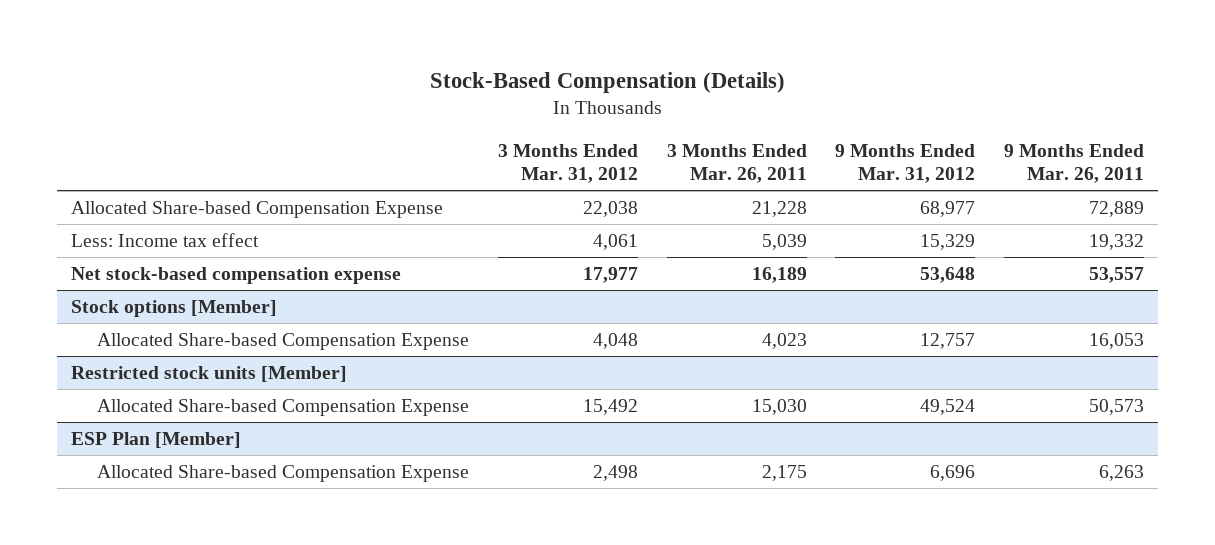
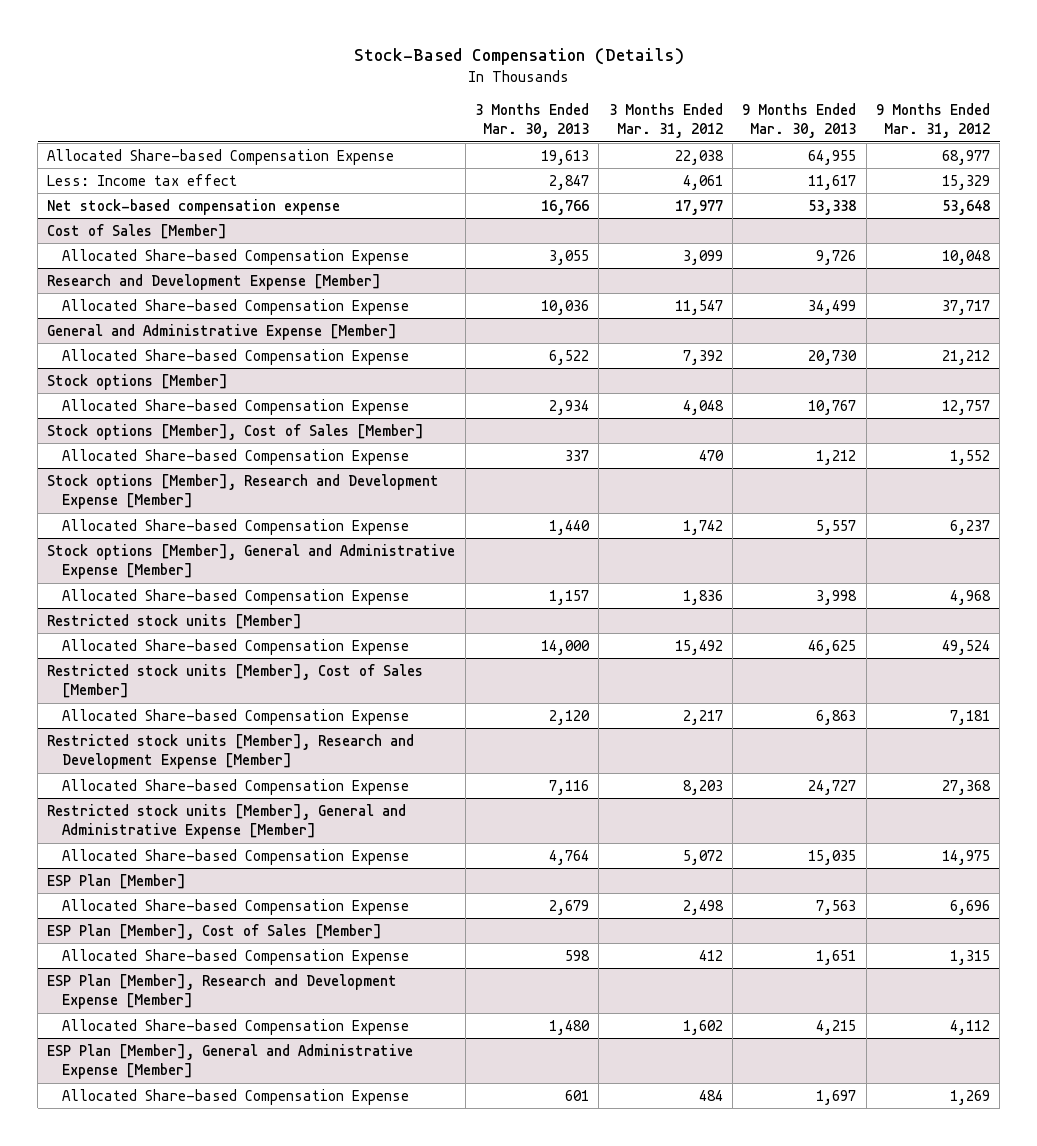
[666,143,807,183] 3 Months Ended Mar. 26, 2011 -> none
[1003,143,1144,183] 9 Months Ended Mar. 26, 2011 -> none
none -> [475,102,590,139] 3 Months Ended Mar. 30, 2013
none -> [742,102,857,139] 9 Months Ended Mar. 30, 2013
none -> [47,223,228,239] Cost of Sales [Member]
none -> [62,248,410,265] Allocated Share-based Compensation Expense
none -> [47,273,382,290] Research and Development Expense [Member]
none -> [62,298,410,315] Allocated Share-based Compensation Expense
none -> [47,323,398,340] General and Administrative Expense [Member]
none -> [62,348,410,365] Allocated Share-based Compensation Expense
none -> [47,423,425,440] Stock options [Member], Cost of Sales [Member]
none -> [62,448,410,465] Allocated Share-based Compensation Expense
none -> [47,473,440,510] Stock options [Member], Research and Development Expense [Member]
none -> [62,518,410,535] Allocated Share-based Compensation Expense
none -> [47,543,456,580] Stock options [Member], General and Administrative Expense [Member]
none -> [62,588,410,605] Allocated Share-based Compensation Expense
none -> [47,663,424,699] Restricted stock units [Member], Cost of Sales [Member]
none -> [62,708,410,725] Allocated Share-based Compensation Expense
none -> [47,733,415,770] Restricted stock units [Member], Research and Development Expense [Member]
none -> [62,778,410,795] Allocated Share-based Compensation Expense
none -> [47,803,407,840] Restricted stock units [Member], General and Administrative Expense [Member]
none -> [62,848,410,865] Allocated Share-based Compensation Expense
none -> [47,923,383,940] ESP Plan [Member], Cost of Sales [Member]
none -> [62,948,410,965] Allocated Share-based Compensation Expense
none -> [47,973,398,1010] ESP Plan [Member], Research and Development Expense [Member]
none -> [62,1018,410,1035] Allocated Share-based Compensation Expense
none -> [47,1043,414,1080] ESP Plan [Member], General and Administrative Expense [Member]
none -> [62,1088,410,1105] Allocated Share-based Compensation Expense

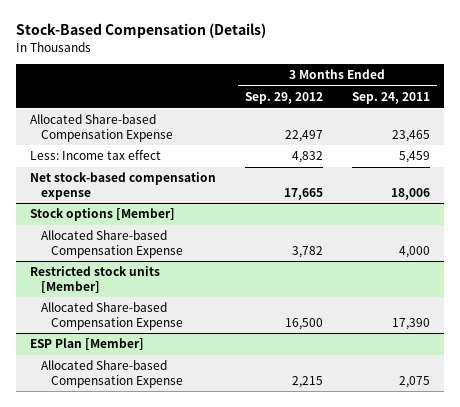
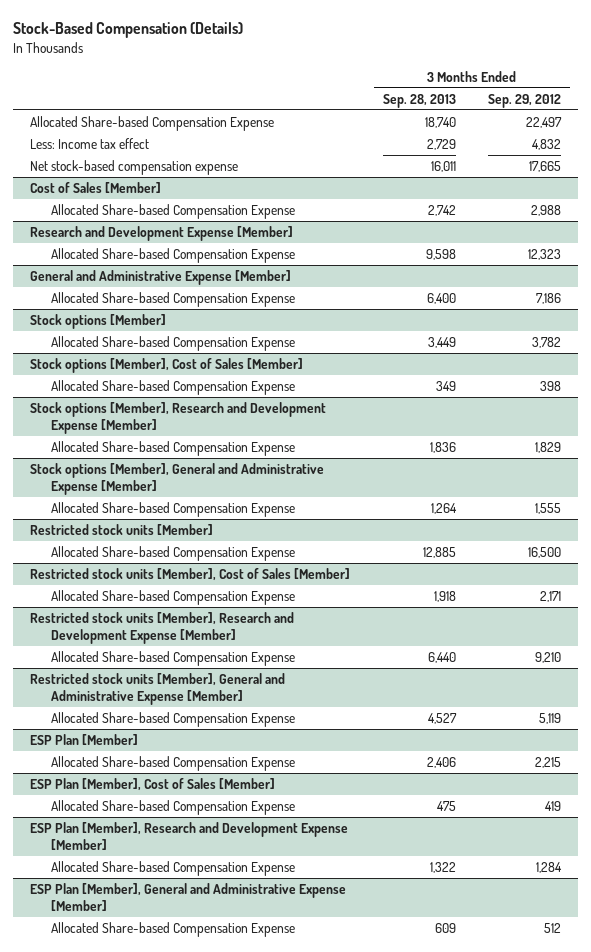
[351,92,430,105] Sep. 24, 2011 -> none
none -> [382,93,456,108] Sep. 28, 2013
none -> [29,181,161,193] Cost of Sales [Member]
none -> [51,203,296,219] Allocated Share-based Compensation Expense
none -> [29,225,293,241] Research and Development Expense [Member]
none -> [51,247,296,263] Allocated Share-based Compensation Expense
none -> [29,269,291,285] General and Administrative Expense [Member]
none -> [51,291,296,307] Allocated Share-based Compensation Expense
none -> [29,357,303,373] Stock options [Member], Cost of Sales [Member]
none -> [51,379,296,395] Allocated Share-based Compensation Expense
none -> [29,401,326,434] Stock options [Member], Research and Development Expense [Member]
none -> [51,440,296,456] Allocated Share-based Compensation Expense
none -> [29,462,324,495] Stock options [Member], General and Administrative Expense [Member]
none -> [51,501,296,517] Allocated Share-based Compensation Expense
none -> [29,567,350,581] Restricted stock units [Member], Cost of Sales [Member]
none -> [51,589,296,605] Allocated Share-based Compensation Expense
none -> [29,611,294,644] Restricted stock units [Member], Research and Development Expense [Member]
none -> [51,650,296,666] Allocated Share-based Compensation Expense
none -> [29,672,285,705] Restricted stock units [Member], General and Administrative Expense [Member]
none -> [51,711,296,727] Allocated Share-based Compensation Expense
none -> [29,777,275,791] ESP Plan [Member], Cost of Sales [Member]
none -> [51,799,296,815] Allocated Share-based Compensation Expense
none -> [29,821,348,850] ESP Plan [Member], Research and Development Expense [Member]
none -> [51,860,296,876] Allocated Share-based Compensation Expense
none -> [29,882,346,911] ESP Plan [Member], General and Administrative Expense [Member]
none -> [51,921,296,937] Allocated Share-based Compensation Expense

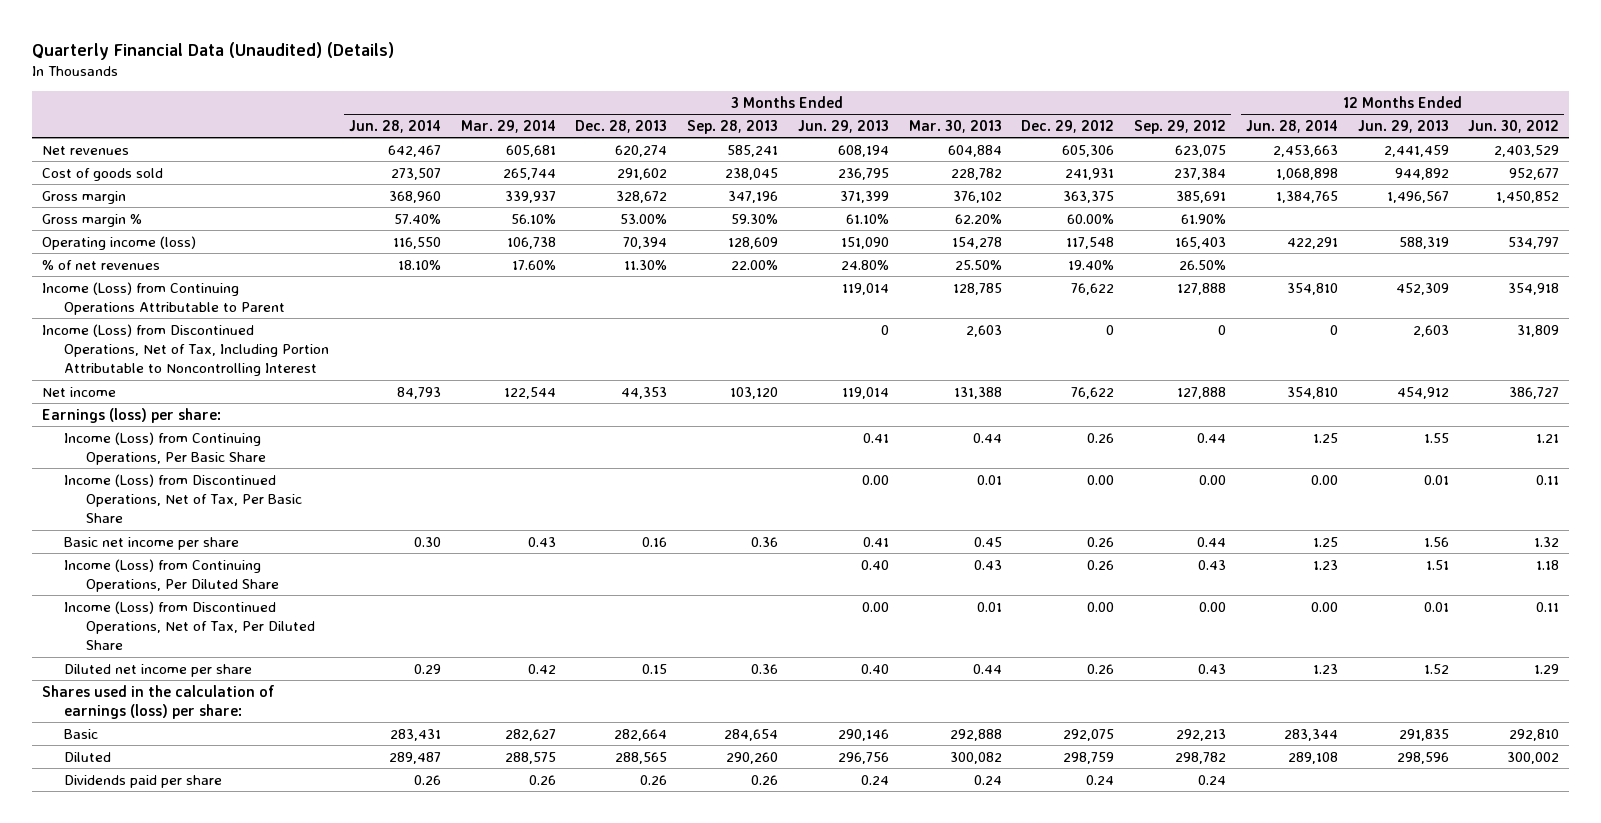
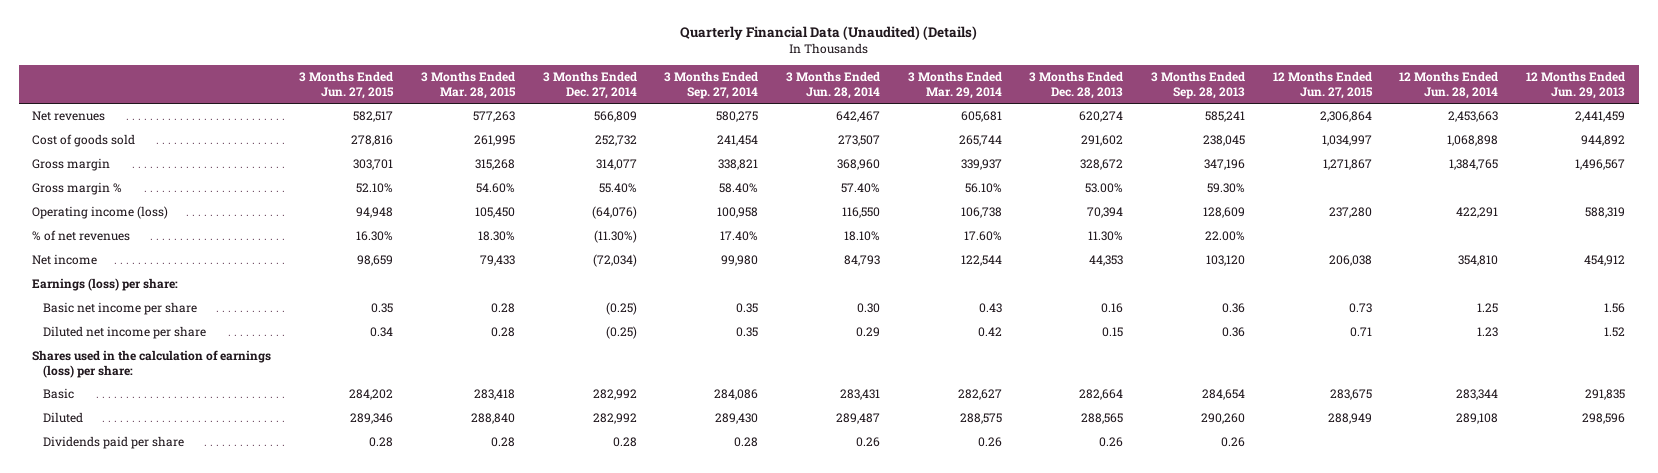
[797,119,889,133] Jun. 29, 2013 -> none
[908,119,1002,133] Mar. 30, 2013 -> none
[1021,119,1115,133] Dec. 29, 2012 -> none
[1134,119,1227,134] Sep. 29, 2012 -> none
[1468,119,1560,133] Jun. 30, 2012 -> none
none -> [299,71,395,99] 3 Months Ended Jun. 27, 2015
none -> [420,71,516,99] 3 Months Ended Mar. 28, 2015
none -> [542,71,637,99] 3 Months Ended Dec. 27, 2014
none -> [664,71,759,99] 3 Months Ended Sep. 27, 2014
none -> [1272,71,1373,99] 12 Months Ended Jun. 27, 2015
[42,281,286,315] Income (Loss) from Continuing Operations Attributable to Parent -> none
[42,323,330,377] Income (Loss) from Discontinued Operations, Net of Tax, Including Portion Attributable to Noncontrolling Interest -> none
[64,431,267,465] Income (Loss) from Continuing Operations, Per Basic Share -> none
[64,473,303,524] Income (Loss) from Discontinued Operations, Net of Tax, Per Basic Share -> none
[64,558,280,592] Income (Loss) from Continuing Operations, Per Diluted Share -> none
[64,600,316,651] Income (Loss) from Discontinued Operations, Net of Tax, Per Diluted Share -> none

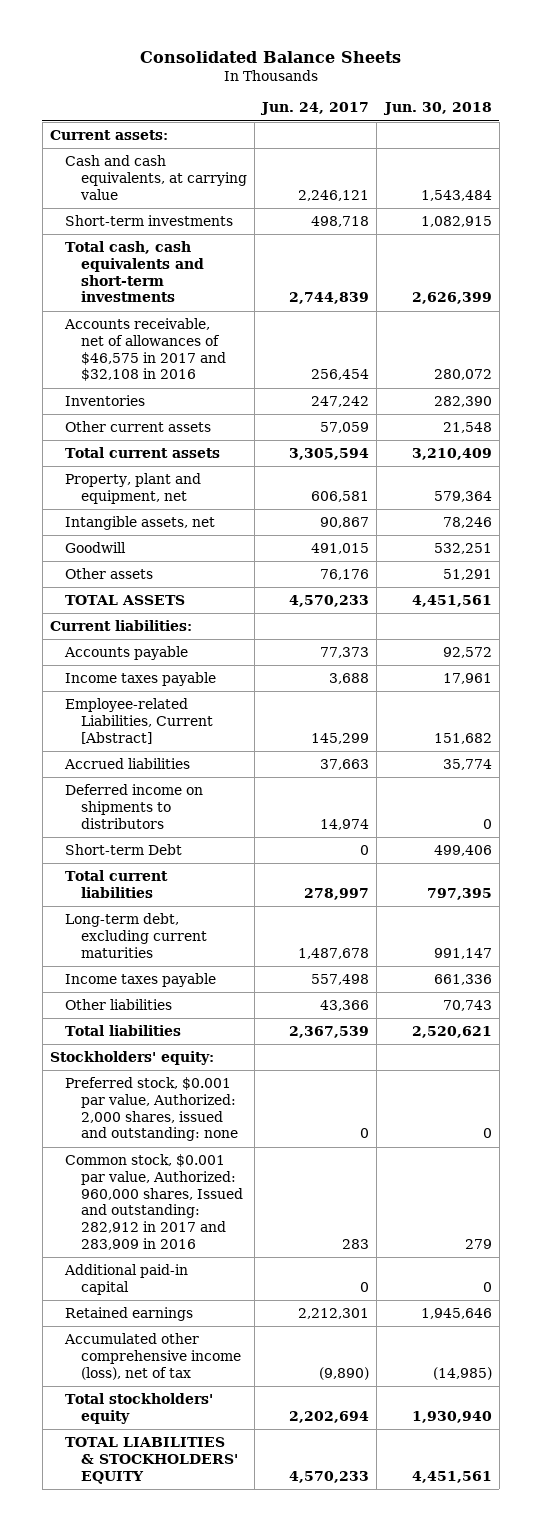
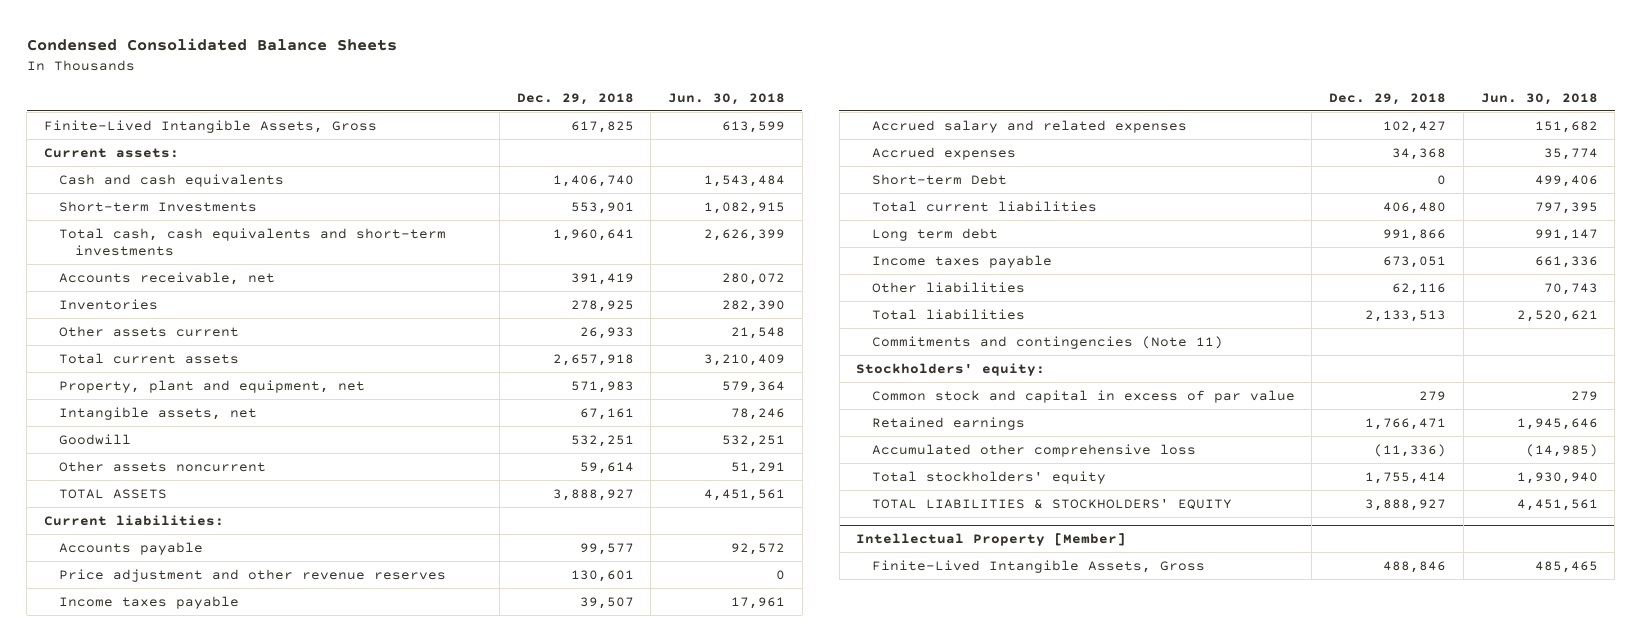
[139,50,401,63] Consolidated Balance Sheets -> [26,37,397,51] Condensed Consolidated Balance Sheets
[260,102,370,116] Jun. 24, 2017 -> none
none -> [516,92,634,105] Dec. 29, 2018
none -> [44,119,378,133] Finite-Lived Intangible Assets, Gross
[65,155,247,200] Cash and cash equivalents, at carrying value -> [59,173,285,187] Cash and cash equivalents
[65,215,234,227] Short-term investments -> [59,200,258,212] Short-term Investments
[64,318,226,382] Accounts receivable, net of allowances of $46,575 in 2017 and $32,108 in 2016 -> [59,271,276,285] Accounts receivable, net
[65,421,212,433] Other current assets -> [59,325,240,337] Other assets current
[65,568,154,580] Other assets -> [59,460,267,472] Other assets noncurrent
none -> [59,568,447,582] Price adjustment and other revenue reserves
[65,784,204,829] Deferred income on shipments to distributors -> none
[65,698,213,744] Employee-related Liabilities, Current [Abstract] -> [871,119,1187,133] Accrued salary and related expenses
[64,758,191,770] Accrued liabilities -> [871,146,1016,160] Accrued expenses
[65,913,207,958] Long-term debt, excluding current maturities -> [871,227,998,241] Long term debt
none -> [871,335,1223,349] Commitments and contingencies (Note 11)
[65,1077,238,1142] Preferred stock, $0.001 par value, Authorized: 2,000 shares, issued and outstanding: none -> none
[64,1264,189,1295] Additional paid-in capital -> none
[65,1154,243,1250] Common stock, $0.001 par value, Authorized: 960,000 shares, Issued and outstanding: 282,912 in 2017 and 283,909 in 2016 -> [871,389,1295,403] Common stock and capital in excess of par value
[64,1333,241,1380] Accumulated other comprehensive income (loss), net of tax -> [871,443,1196,457] Accumulated other comprehensive loss
none -> [856,533,1127,547] Intellectual Property [Member]
none -> [871,559,1205,573] Finite-Lived Intangible Assets, Gross

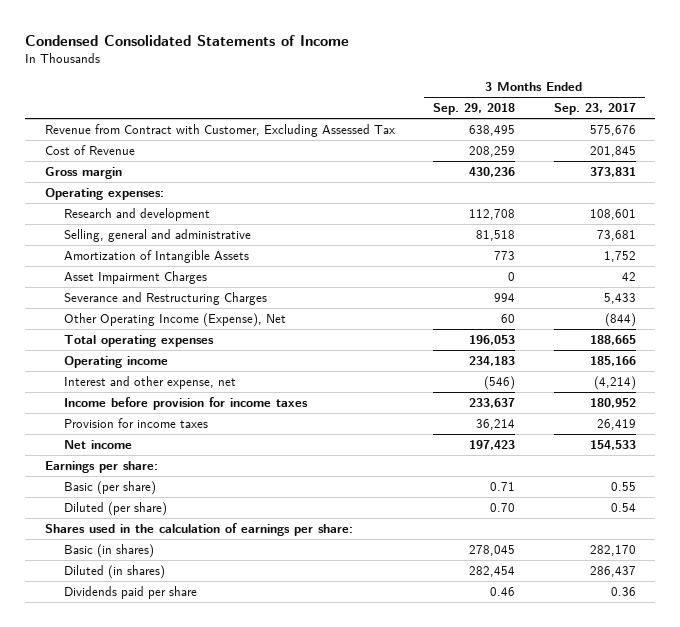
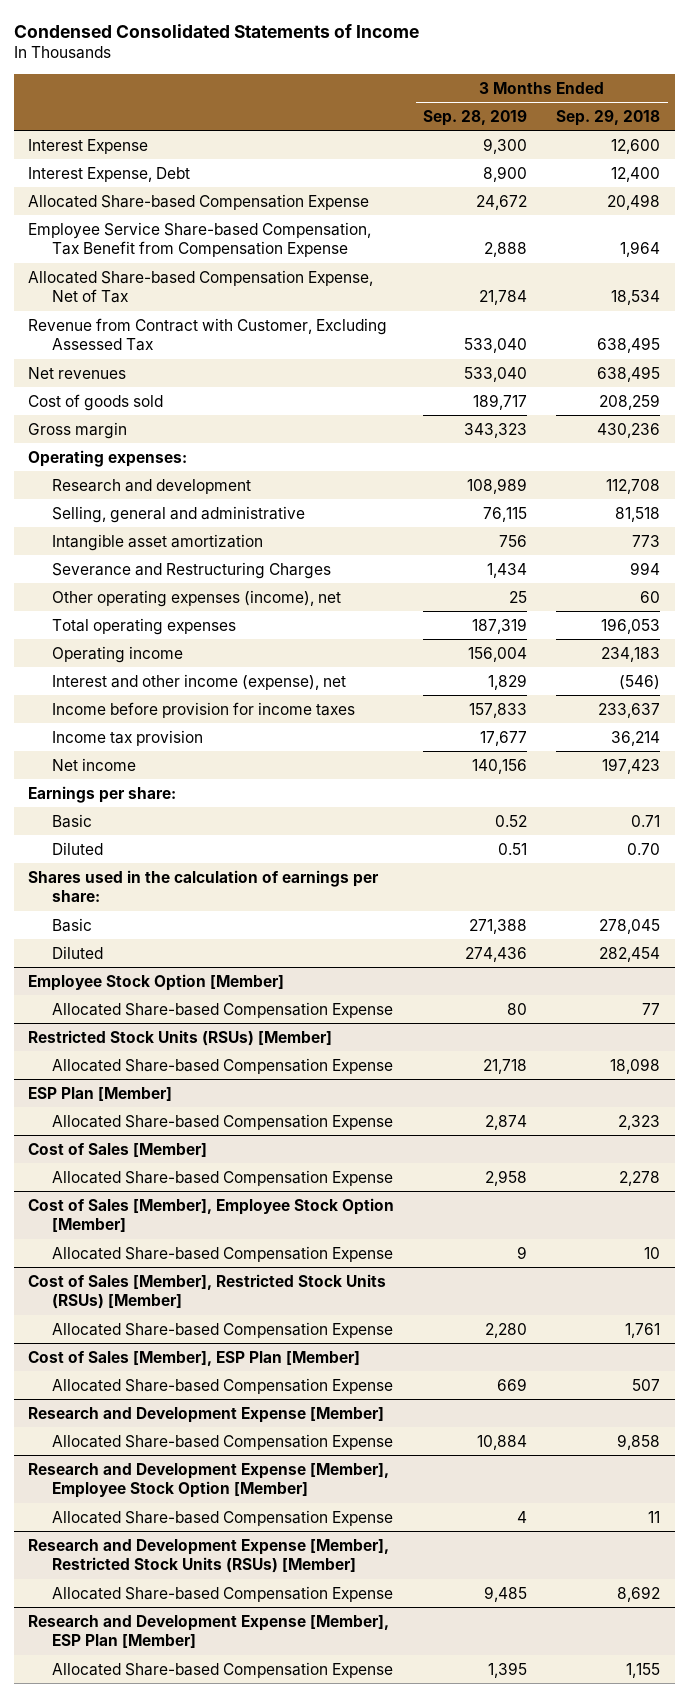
[553,103,636,116] Sep. 23, 2017 -> none
none -> [423,109,528,126] Sep. 28, 2019
none -> [28,138,149,154] Interest Expense
none -> [28,166,191,182] Interest Expense, Debt
none -> [28,193,370,210] Allocated Share-based Compensation Expense
none -> [28,221,372,258] Employee Service Share-based Compensation, Tax Benefit from Compensation Expense
none -> [28,269,374,304] Allocated Share-based Compensation Expense, Net of Tax
none -> [28,366,127,379] Net revenues
[44,145,135,156] Cost of Revenue -> [28,393,164,411] Cost of goods sold
[64,271,208,285] Asset Impairment Charges -> none
[64,250,250,264] Amortization of Intangible Assets -> [52,533,264,551] Intangible asset amortization
[64,313,287,328] Other Operating Income (Expense), Net -> [52,589,342,607] Other operating expenses (income), net
[64,376,237,390] Interest and other expense, net -> [52,673,347,690] Interest and other income (expense), net
[64,418,209,429] Provision for income taxes -> [52,729,204,746] Income tax provision
[64,481,157,496] Basic (per share) -> [52,813,93,828] Basic
[64,502,168,517] Diluted (per share) -> [52,841,104,855] Diluted
[64,586,198,600] Dividends paid per share -> none
[64,544,155,559] Basic (in shares) -> [52,917,93,932] Basic
[64,565,166,580] Diluted (in shares) -> [52,945,104,959] Diluted
none -> [28,973,285,991] Employee Stock Option [Member]
none -> [52,1001,394,1018] Allocated Share-based Compensation Expense
none -> [28,1029,333,1046] Restricted Stock Units (RSUs) [Member]
none -> [52,1057,394,1074] Allocated Share-based Compensation Expense
none -> [28,1086,173,1101] ESP Plan [Member]
none -> [52,1113,394,1130] Allocated Share-based Compensation Expense
none -> [28,1142,208,1157] Cost of Sales [Member]
none -> [52,1169,394,1186] Allocated Share-based Compensation Expense
none -> [28,1197,395,1233] Cost of Sales [Member], Employee Stock Option [Member]
none -> [52,1245,394,1262] Allocated Share-based Compensation Expense
none -> [28,1273,387,1310] Cost of Sales [Member], Restricted Stock Units (RSUs) [Member]
none -> [52,1321,394,1338] Allocated Share-based Compensation Expense
none -> [28,1350,361,1366] Cost of Sales [Member], ESP Plan [Member]
none -> [52,1377,394,1394] Allocated Share-based Compensation Expense
none -> [28,1406,385,1423] Research and Development Expense [Member]
none -> [52,1433,394,1450] Allocated Share-based Compensation Expense
none -> [28,1462,390,1499] Research and Development Expense [Member], Employee Stock Option [Member]
none -> [52,1509,394,1526] Allocated Share-based Compensation Expense
none -> [28,1538,390,1574] Research and Development Expense [Member], Restricted Stock Units (RSUs) [Member]
none -> [52,1585,394,1602] Allocated Share-based Compensation Expense
none -> [28,1614,390,1649] Research and Development Expense [Member], ESP Plan [Member]
none -> [52,1661,394,1678] Allocated Share-based Compensation Expense

